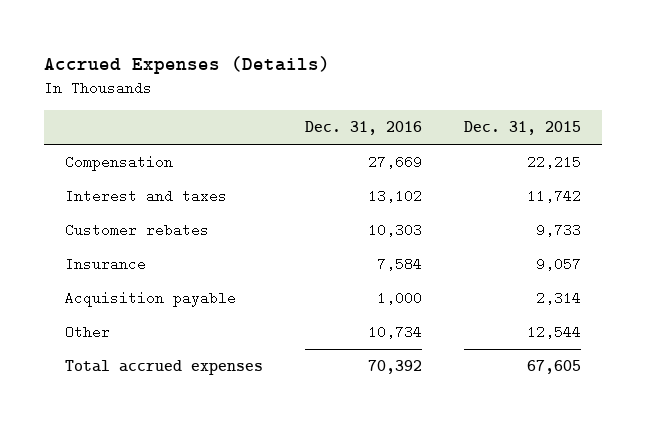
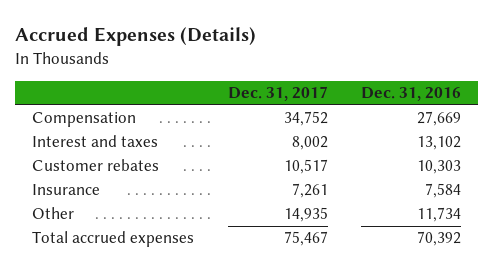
[463,121,581,136] Dec. 31, 2015 -> none
none -> [227,86,328,102] Dec. 31, 2017
[65,291,237,308] Acquisition payable -> none
[367,325,422,340] 10,734 -> [417,207,462,223] 11,734

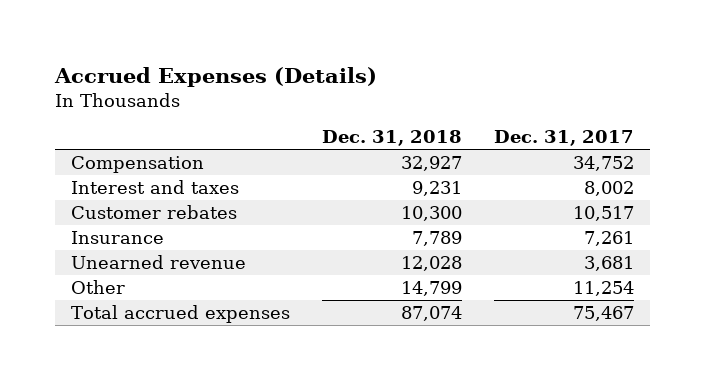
[361,87,462,102] Dec. 31, 2016 -> none
none -> [321,130,462,147] Dec. 31, 2018
none -> [70,255,246,270] Unearned revenue
[283,207,328,223] 14,935 -> [572,281,634,297] 11,254

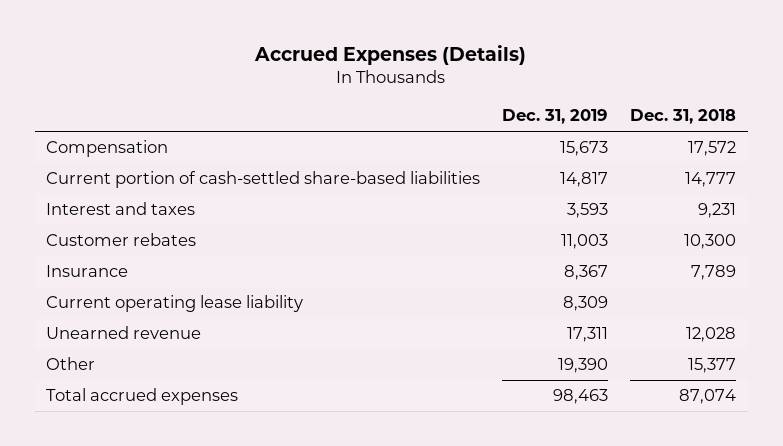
[493,130,634,147] Dec. 31, 2017 -> none
none -> [502,109,609,125] Dec. 31, 2019
[400,156,462,172] 32,927 -> [688,141,737,157] 17,572
none -> [46,171,481,189] Current portion of cash-settled share-based liabilities
none -> [46,295,304,313] Current operating lease liability
[400,281,462,297] 14,799 -> [688,358,737,374] 15,377

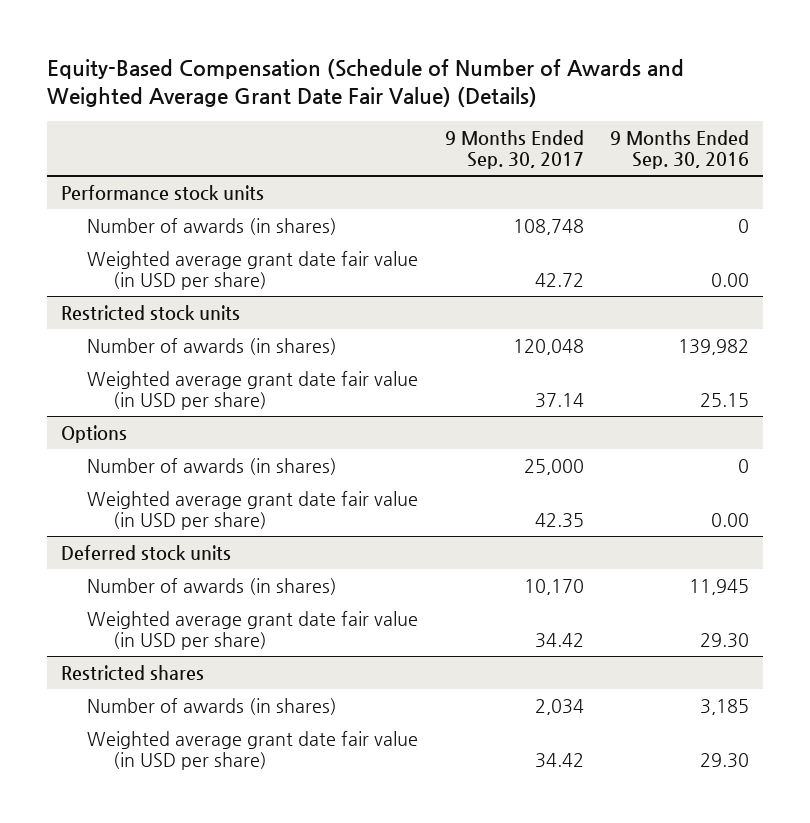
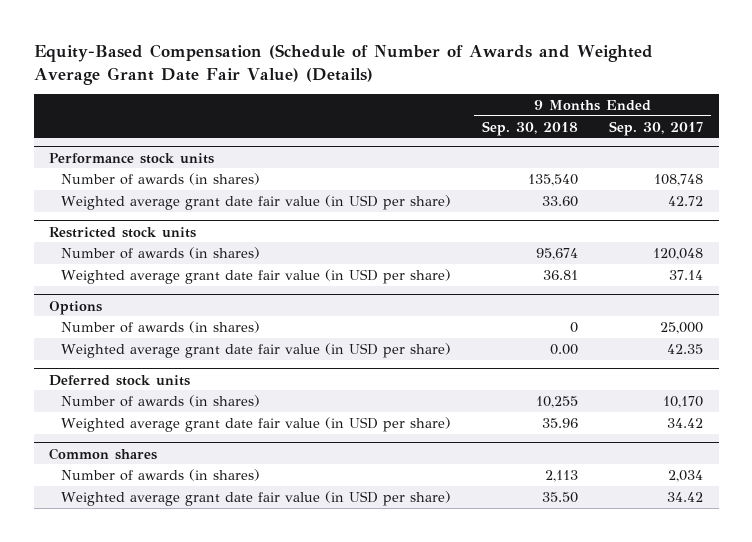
[610,130,750,169] 9 Months Ended Sep. 30, 2016 -> none
none -> [482,120,579,136] Sep. 30, 2018
[60,665,204,682] Restricted shares -> [49,447,158,460] Common shares

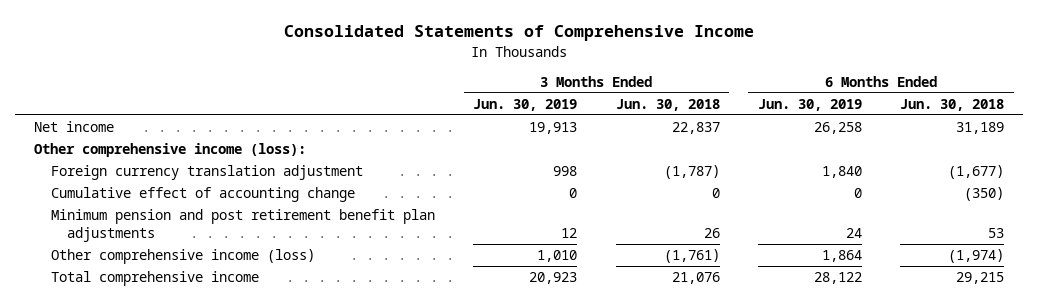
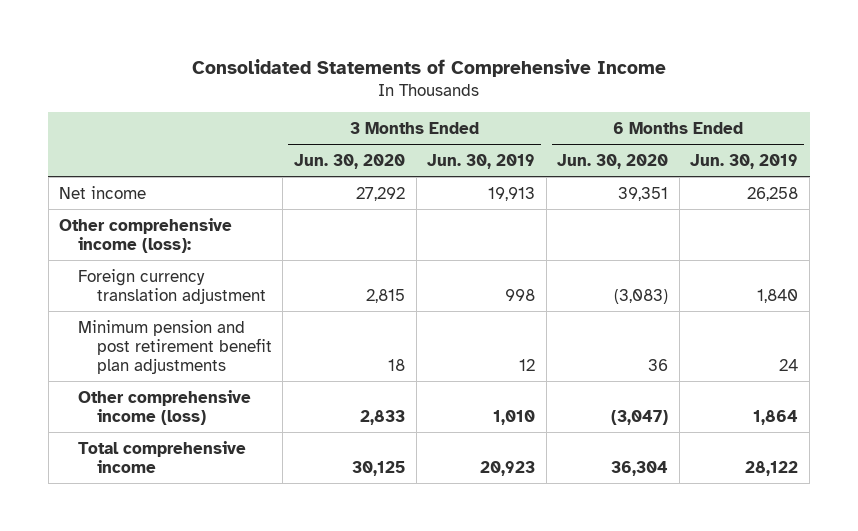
[615,98,720,111] Jun. 30, 2018 -> none
[900,98,1005,111] Jun. 30, 2018 -> none
none -> [294,153,406,169] Jun. 30, 2020
none -> [557,153,669,169] Jun. 30, 2020
[50,187,355,203] Cumulative effect of accounting change -> none

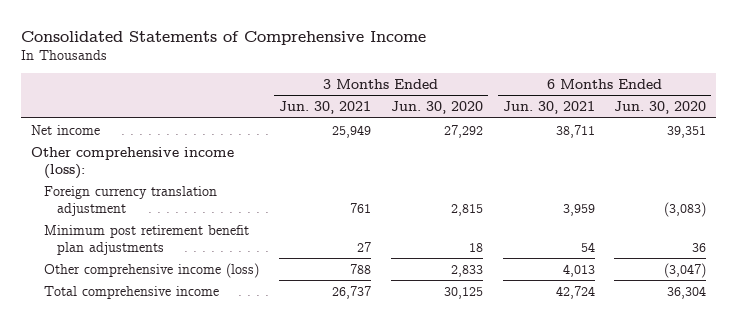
[427,153,536,169] Jun. 30, 2019 -> none
[690,153,799,169] Jun. 30, 2019 -> none
none -> [278,101,371,115] Jun. 30, 2021
none -> [502,101,595,115] Jun. 30, 2021
[78,319,272,375] Minimum pension and post retirement benefit plan adjustments -> [43,224,249,255] Minimum post retirement benefit plan adjustments

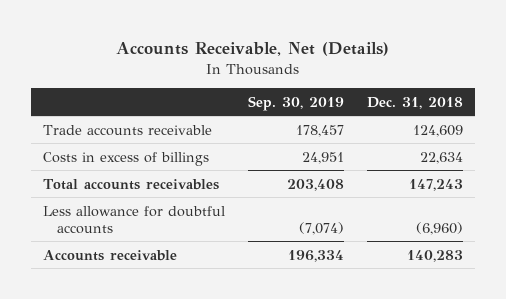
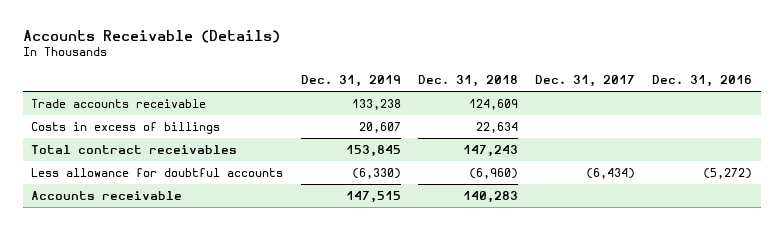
[115,42,389,57] Accounts Receivable, Net (Details) -> [22,29,280,43] Accounts Receivable (Details)
[247,95,344,111] Sep. 30, 2019 -> none
none -> [300,74,401,87] Dec. 31, 2019
none -> [535,74,636,87] Dec. 31, 2017
none -> [652,74,753,87] Dec. 31, 2016
[42,178,219,190] Total accounts receivables -> [31,145,238,155] Total contract receivables

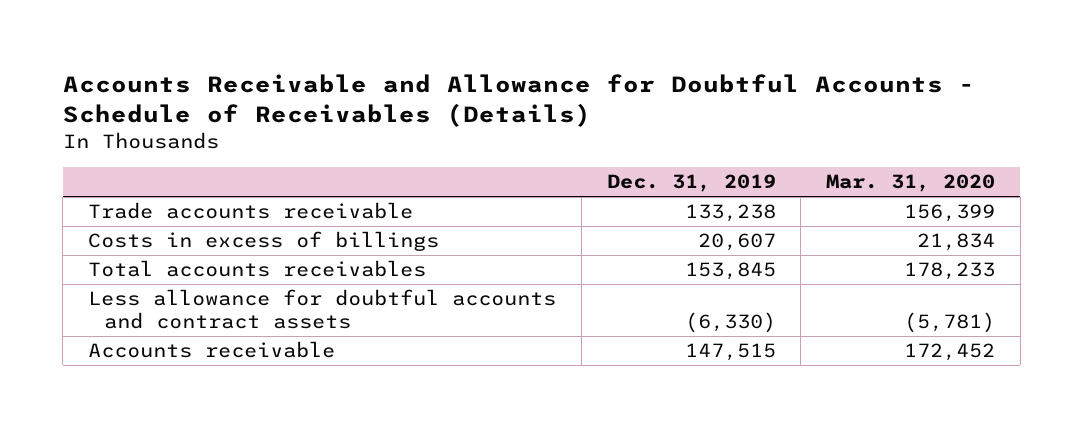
[22,29,280,43] Accounts Receivable (Details) -> [62,74,975,128] Accounts Receivable and Allowance for Doubtful Accounts - Schedule of Receivables (Details)
[417,74,518,87] Dec. 31, 2018 -> none
[535,74,636,87] Dec. 31, 2017 -> none
[652,74,753,87] Dec. 31, 2016 -> none
none -> [826,174,996,193] Mar. 31, 2020
[31,145,238,155] Total contract receivables -> [87,260,426,278] Total accounts receivables
[31,168,284,178] Less allowance for doubtful accounts -> [87,289,556,330] Less allowance for doubtful accounts and contract assets

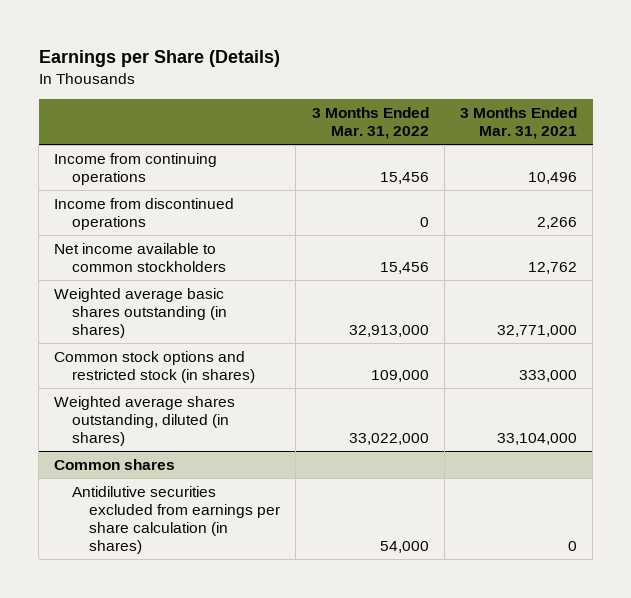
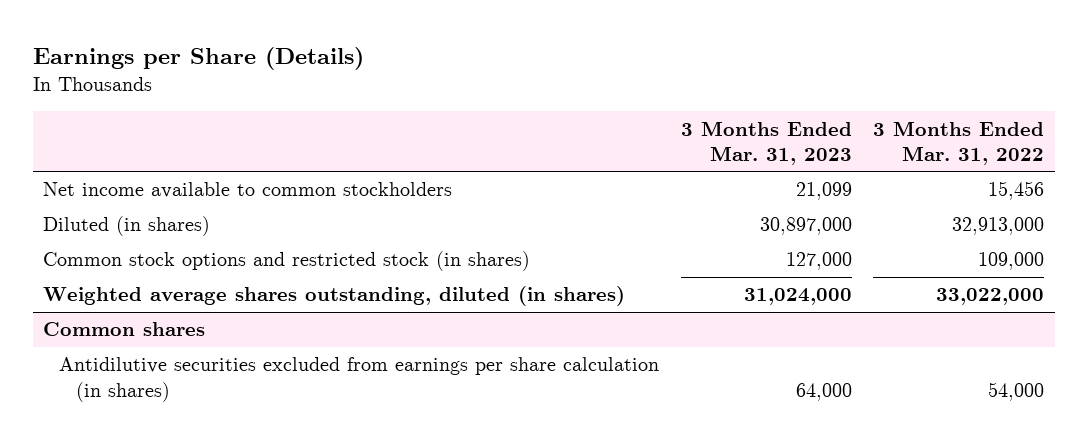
[459,107,577,140] 3 Months Ended Mar. 31, 2021 -> none
none -> [680,120,852,165] 3 Months Ended Mar. 31, 2023
[54,152,218,185] Income from continuing operations -> none
[54,197,235,230] Income from discontinued operations -> none
[54,287,227,338] Weighted average basic shares outstanding (in shares) -> [43,216,211,237] Diluted (in shares)

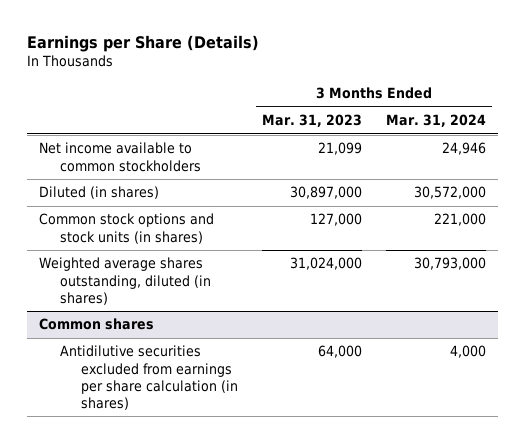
[873,120,1045,165] 3 Months Ended Mar. 31, 2022 -> none
none -> [385,114,486,128] Mar. 31, 2024
[43,251,531,272] Common stock options and restricted stock (in shares) -> [38,213,214,244] Common stock options and stock units (in shares)

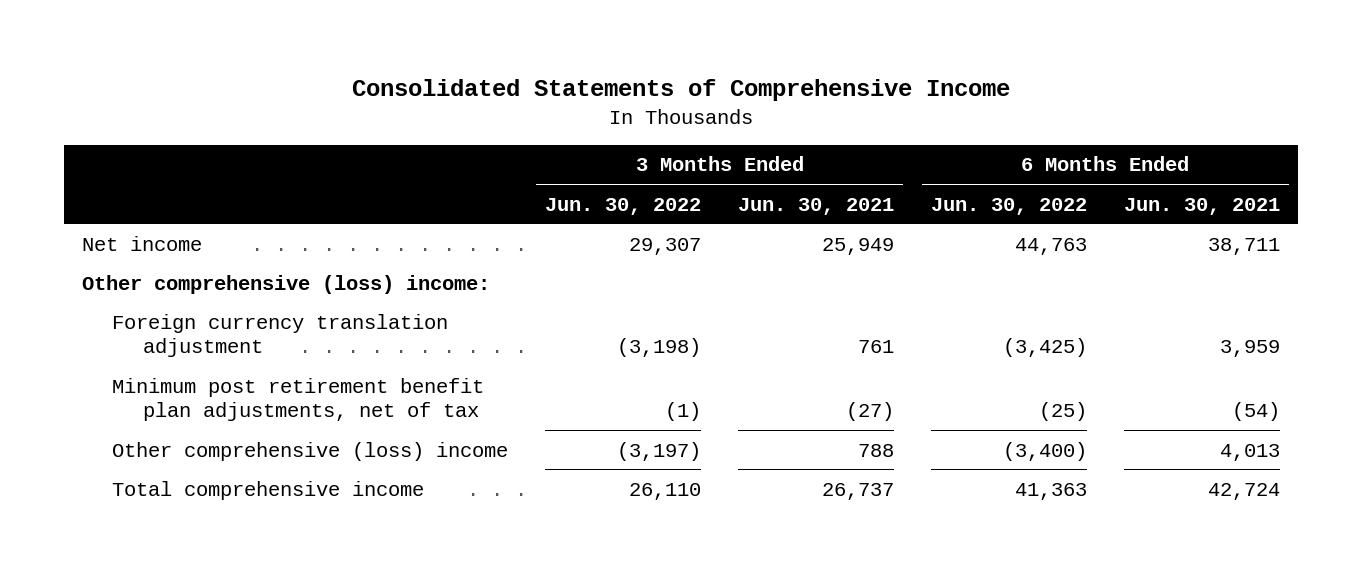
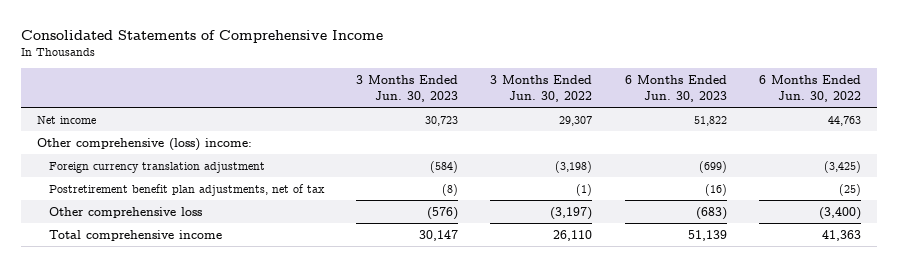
[738,197,895,215] Jun. 30, 2021 -> none
[1123,197,1280,215] Jun. 30, 2021 -> none
none -> [356,75,459,102] 3 Months Ended Jun. 30, 2023
none -> [624,75,727,102] 6 Months Ended Jun. 30, 2023
[112,377,485,422] Minimum post retirement benefit plan adjustments, net of tax -> [48,183,325,196] Postretirement benefit plan adjustments, net of tax
[112,441,509,461] Other comprehensive (loss) income -> [48,206,202,218] Other comprehensive loss

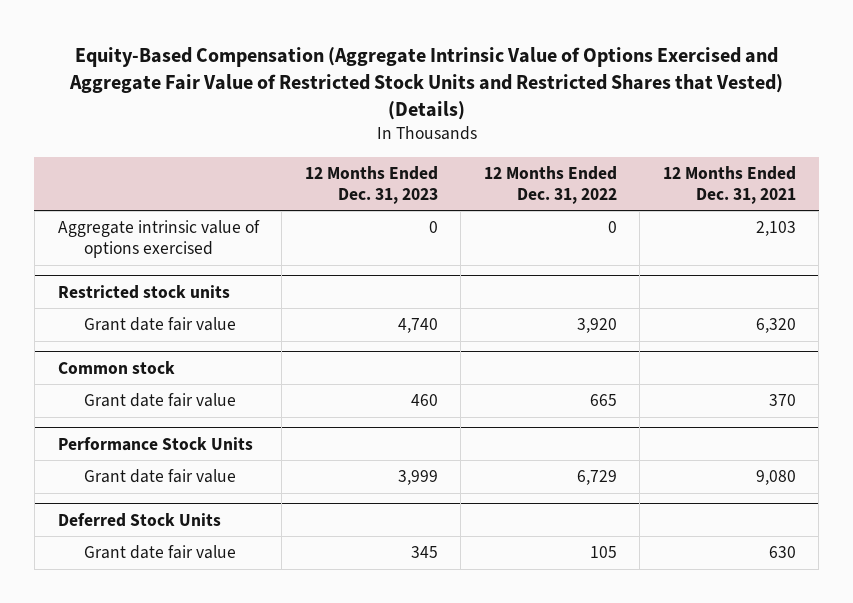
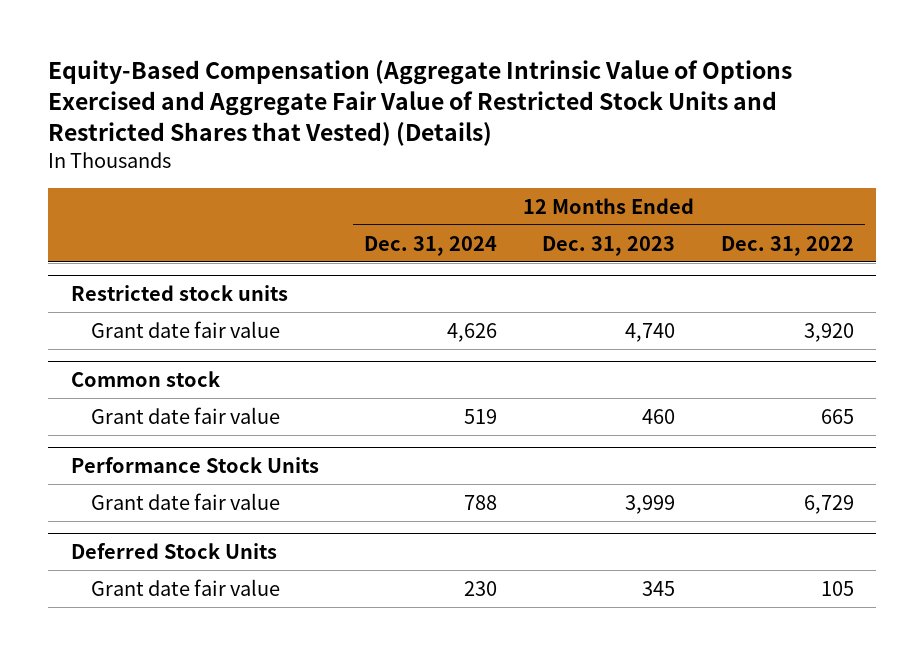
[662,165,796,204] 12 Months Ended Dec. 31, 2021 -> none
none -> [363,235,497,256] Dec. 31, 2024
[57,220,260,259] Aggregate intrinsic value of options exercised -> none

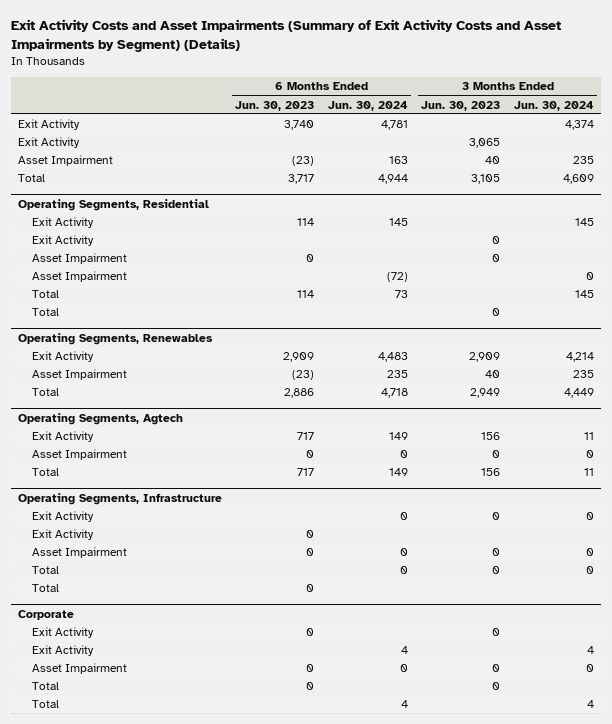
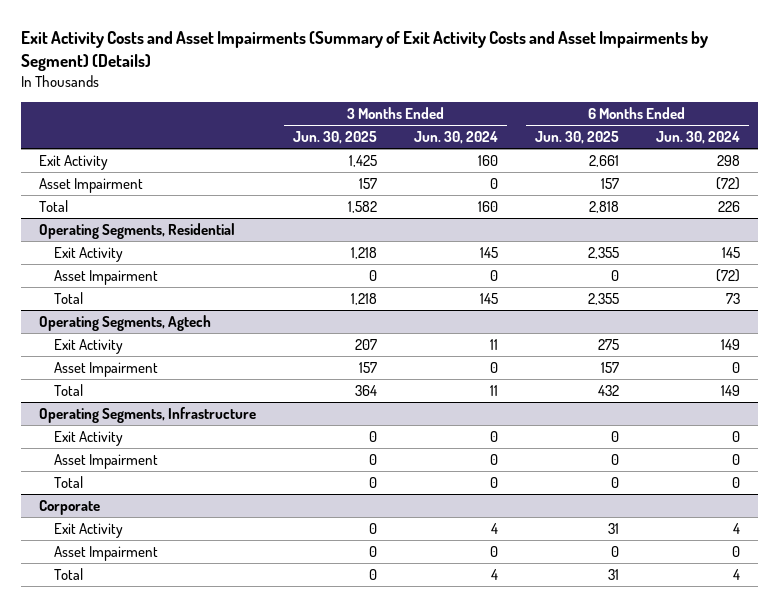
[235,100,315,111] Jun. 30, 2023 -> none
[421,100,501,111] Jun. 30, 2023 -> none
none -> [293,131,378,145] Jun. 30, 2025
none -> [534,131,619,145] Jun. 30, 2025
[17,137,80,149] Exit Activity -> none
[380,120,408,131] 4,781 -> [716,155,740,167] 298
[564,120,594,131] 4,374 -> [477,155,498,167] 160
[388,156,408,165] 163 -> [715,177,740,191] (72)
[572,156,594,165] 235 -> [489,178,498,190] 0
[377,174,408,185] 4,944 -> [717,201,740,213] 226
[562,174,594,185] 4,609 -> [477,201,498,213] 160
[32,235,95,247] Exit Activity -> none
[32,253,128,265] Asset Impairment -> none
[32,308,60,317] Total -> none
[17,332,213,345] Operating Segments, Renewables -> none
[32,351,95,363] Exit Activity -> none
[32,369,128,381] Asset Impairment -> none
[32,388,60,397] Total -> none
[32,529,95,541] Exit Activity -> none
[32,584,60,593] Total -> none
[32,627,95,639] Exit Activity -> none
[32,682,60,691] Total -> none

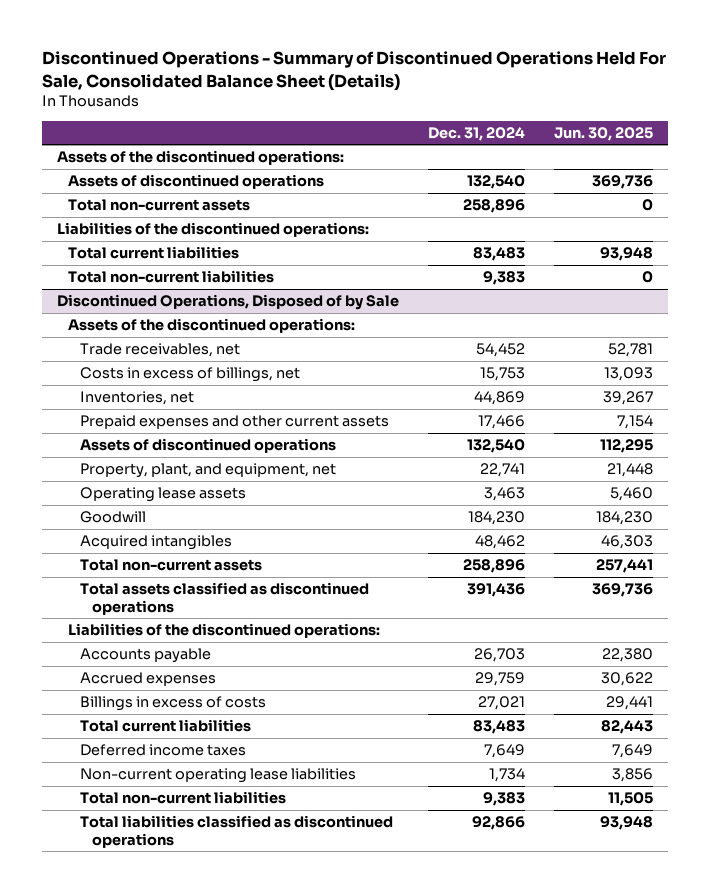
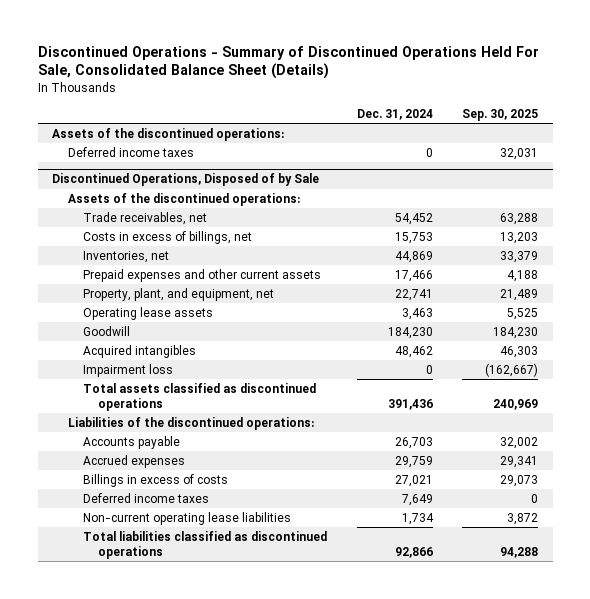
[554,126,654,141] Jun. 30, 2025 -> none
none -> [461,108,538,121] Sep. 30, 2025
[68,174,325,190] Assets of discontinued operations -> none
[68,199,251,212] Total non-current assets -> none
[56,222,369,238] Liabilities of the discontinued operations: -> none
[68,246,240,260] Total current liabilities -> none
[68,270,275,284] Total non-current liabilities -> none
none -> [67,147,194,158] Deferred income taxes
[79,438,336,454] Assets of discontinued operations -> none
[79,559,262,572] Total non-current assets -> none
none -> [83,364,174,378] Impairment loss
[79,719,251,733] Total current liabilities -> none
[79,791,286,805] Total non-current liabilities -> none

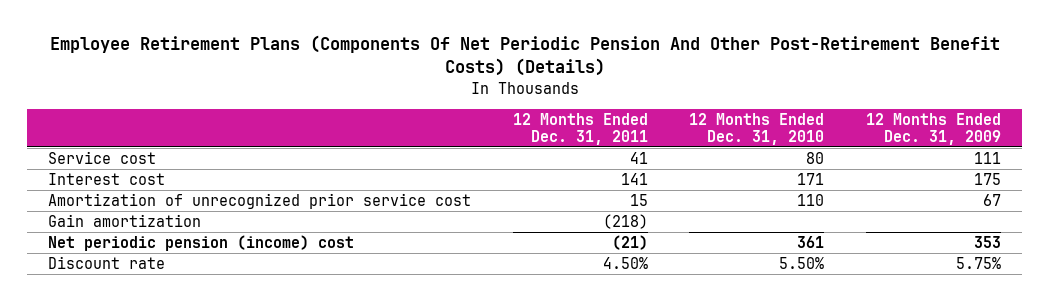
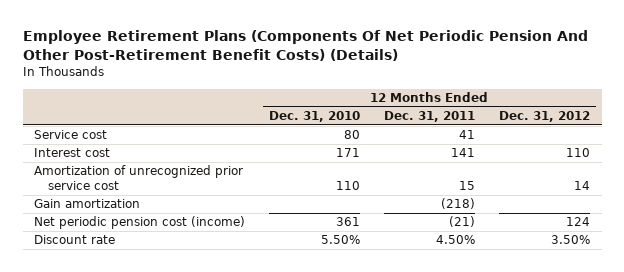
[866,112,1002,145] 12 Months Ended Dec. 31, 2009 -> none
none -> [498,111,590,123] Dec. 31, 2012
[47,235,354,252] Net periodic pension (income) cost -> [34,216,246,230] Net periodic pension cost (income)

